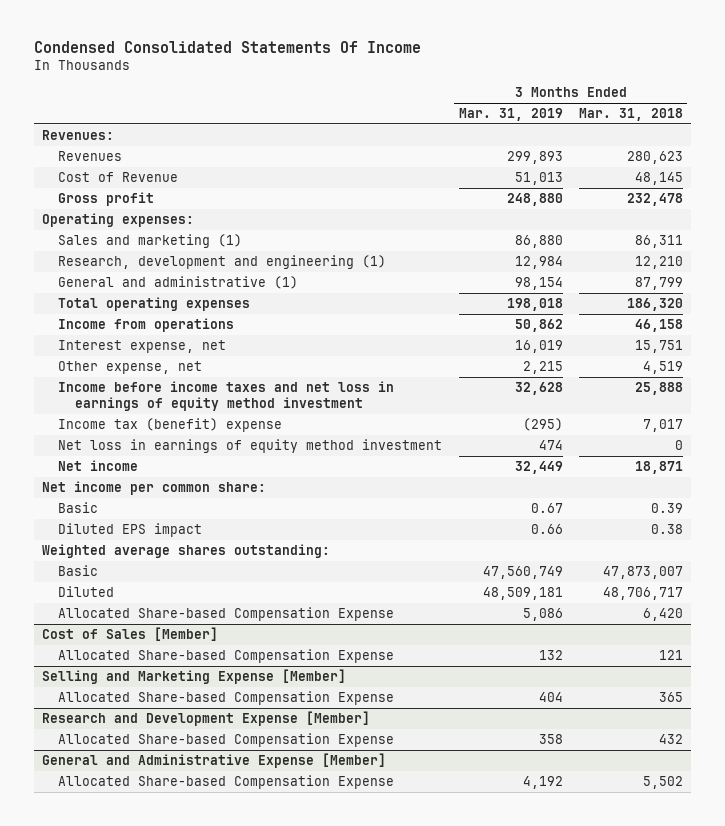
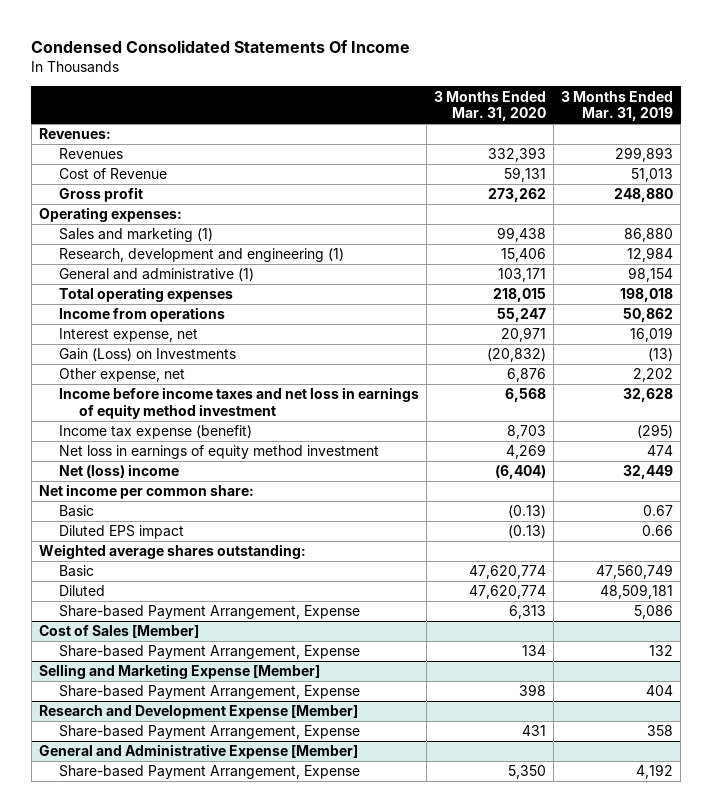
[578,107,683,121] Mar. 31, 2018 -> none
none -> [434,90,547,122] 3 Months Ended Mar. 31, 2020
none -> [58,348,236,362] Gain (Loss) on Investments
[522,360,563,374] 2,215 -> [633,368,674,383] 2,202
[58,417,283,432] Income tax (benefit) expense -> [58,425,252,440] Income tax expense (benefit)
[58,459,139,471] Net income -> [58,464,179,479] Net (loss) income
[58,606,395,621] Allocated Share-based Compensation Expense -> [58,605,360,620] Share-based Payment Arrangement, Expense
[58,648,395,663] Allocated Share-based Compensation Expense -> [58,645,360,660] Share-based Payment Arrangement, Expense
[58,690,395,705] Allocated Share-based Compensation Expense -> [58,685,360,700] Share-based Payment Arrangement, Expense
[58,732,395,747] Allocated Share-based Compensation Expense -> [58,725,360,740] Share-based Payment Arrangement, Expense
[58,774,395,789] Allocated Share-based Compensation Expense -> [58,765,360,780] Share-based Payment Arrangement, Expense

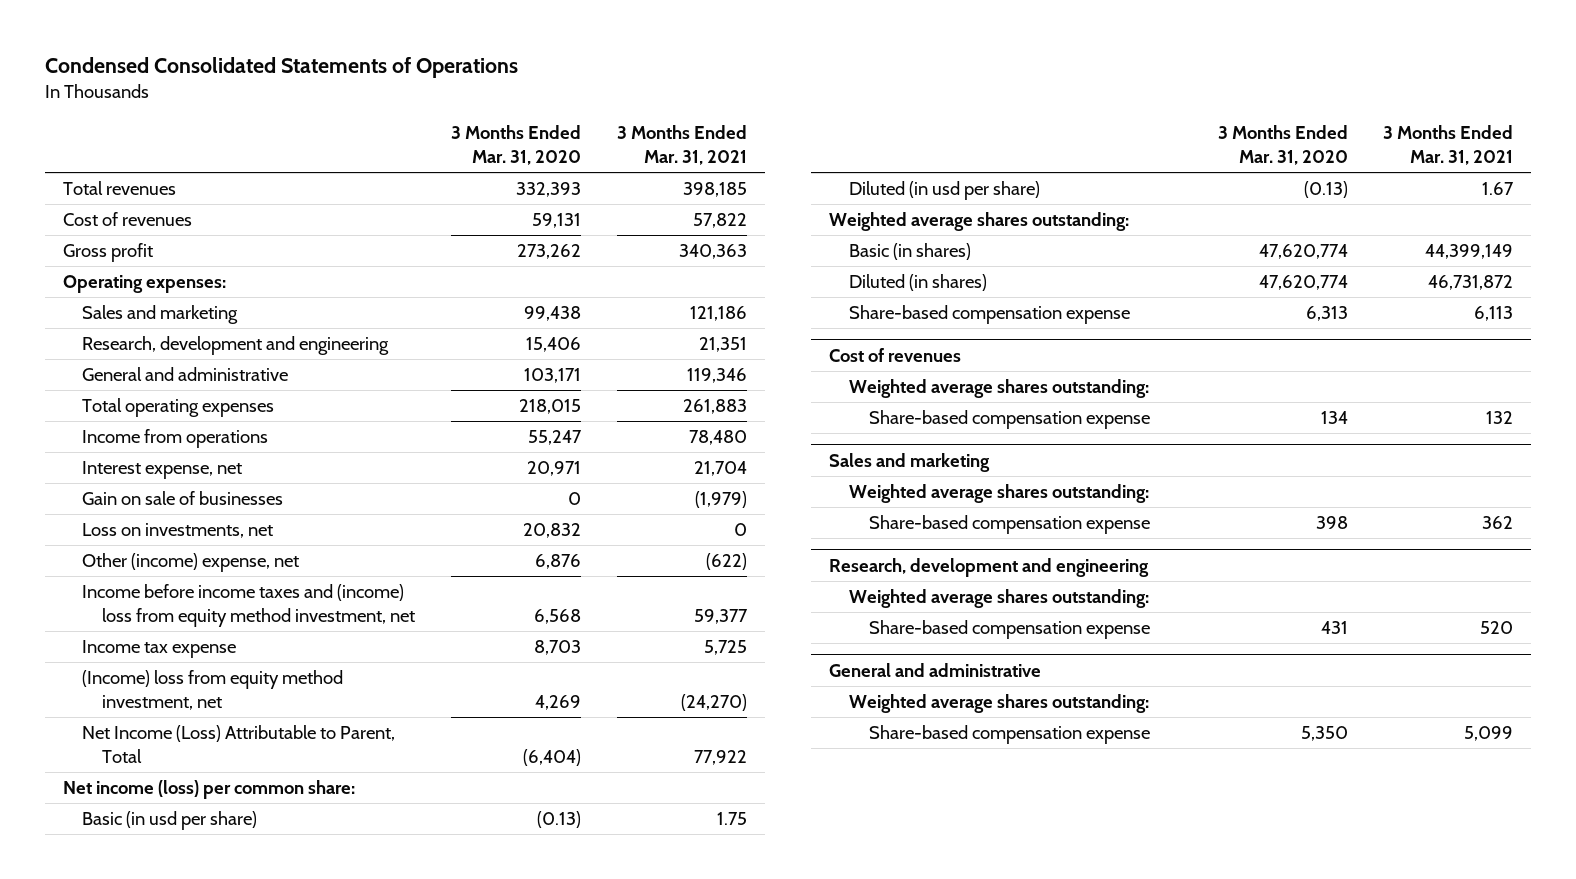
[31,40,411,54] Condensed Consolidated Statements Of Income -> [44,57,518,79] Condensed Consolidated Statements of Operations
[561,90,674,122] 3 Months Ended Mar. 31, 2019 -> none
none -> [616,125,747,166] 3 Months Ended Mar. 31, 2021
[38,128,111,140] Revenues: -> none
[58,148,123,160] Revenues -> [62,181,176,196] Total revenues
[58,168,167,180] Cost of Revenue -> [62,212,192,227] Cost of revenues
[58,228,213,243] Sales and marketing (1) -> [82,305,239,325] Sales and marketing
[58,248,344,263] Research, development and engineering (1) -> [82,336,390,356] Research, development and engineering
[58,268,254,282] General and administrative (1) -> [82,367,289,382] General and administrative
none -> [82,491,284,506] Gain on sale of businesses
[58,348,236,362] Gain (Loss) on Investments -> [82,523,274,539] Loss on investments, net
[487,348,547,363] (20,832) -> [523,523,582,539] 20,832
[58,368,185,383] Other expense, net -> [82,553,300,573] Other (income) expense, net
[58,387,419,419] Income before income taxes and net loss in earnings of equity method investment -> [82,584,416,628] Income before income taxes and (income) loss from equity method investment, net
[58,425,252,440] Income tax expense (benefit) -> [82,640,237,659] Income tax expense
[58,445,379,460] Net loss in earnings of equity method investment -> [82,670,344,711] (Income) loss from equity method investment, net
[58,464,179,479] Net (loss) income -> [82,725,396,764] Net Income (Loss) Attributable to Parent, Total
[38,484,254,500] Net income per common share: -> [62,780,355,800] Net income (loss) per common share:
[58,505,94,518] Basic -> [82,811,258,831] Basic (in usd per share)
[58,525,184,540] Diluted EPS impact -> [848,181,1040,201] Diluted (in usd per share)
[58,565,94,578] Basic -> [848,243,971,261] Basic (in shares)
[58,585,105,597] Diluted -> [848,274,987,292] Diluted (in shares)
[58,605,360,620] Share-based Payment Arrangement, Expense -> [848,305,1130,325] Share-based compensation expense
[38,625,199,639] Cost of Sales [Member] -> [829,348,962,363] Cost of revenues
none -> [848,379,1149,399] Weighted average shares outstanding:
[58,645,360,660] Share-based Payment Arrangement, Expense -> [868,410,1150,430] Share-based compensation expense
[38,664,320,680] Selling and Marketing Expense [Member] -> [829,453,991,473] Sales and marketing
none -> [848,484,1149,504] Weighted average shares outstanding:
[58,685,360,700] Share-based Payment Arrangement, Expense -> [868,515,1150,535] Share-based compensation expense
[38,705,358,720] Research and Development Expense [Member] -> [829,558,1150,578] Research, development and engineering
none -> [848,589,1149,609] Weighted average shares outstanding:
[58,725,360,740] Share-based Payment Arrangement, Expense -> [868,620,1150,640] Share-based compensation expense
[38,744,358,760] General and Administrative Expense [Member] -> [829,663,1042,678] General and administrative
none -> [848,694,1149,714] Weighted average shares outstanding:
[58,765,360,780] Share-based Payment Arrangement, Expense -> [868,725,1150,745] Share-based compensation expense

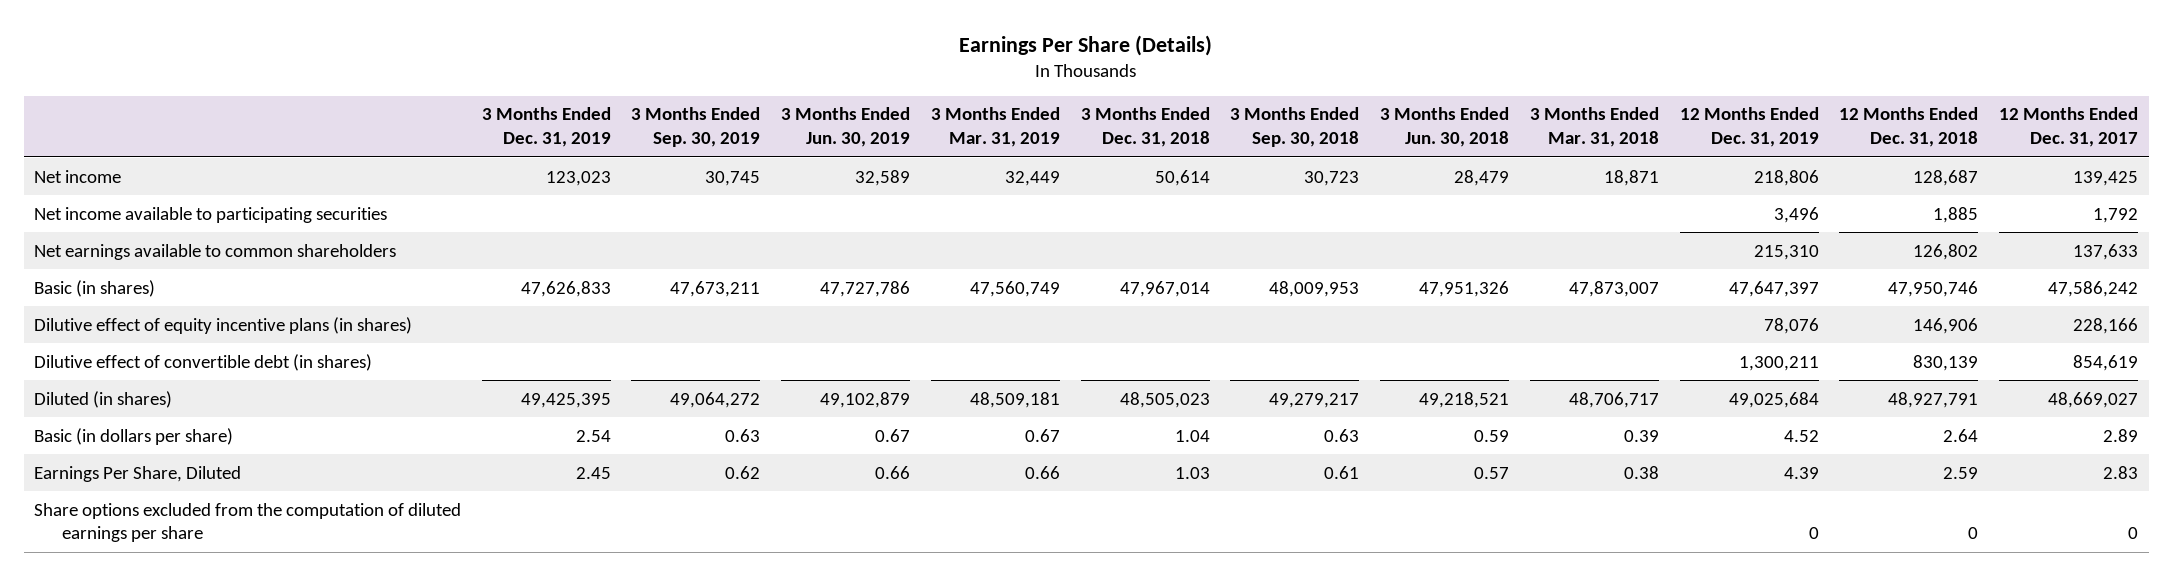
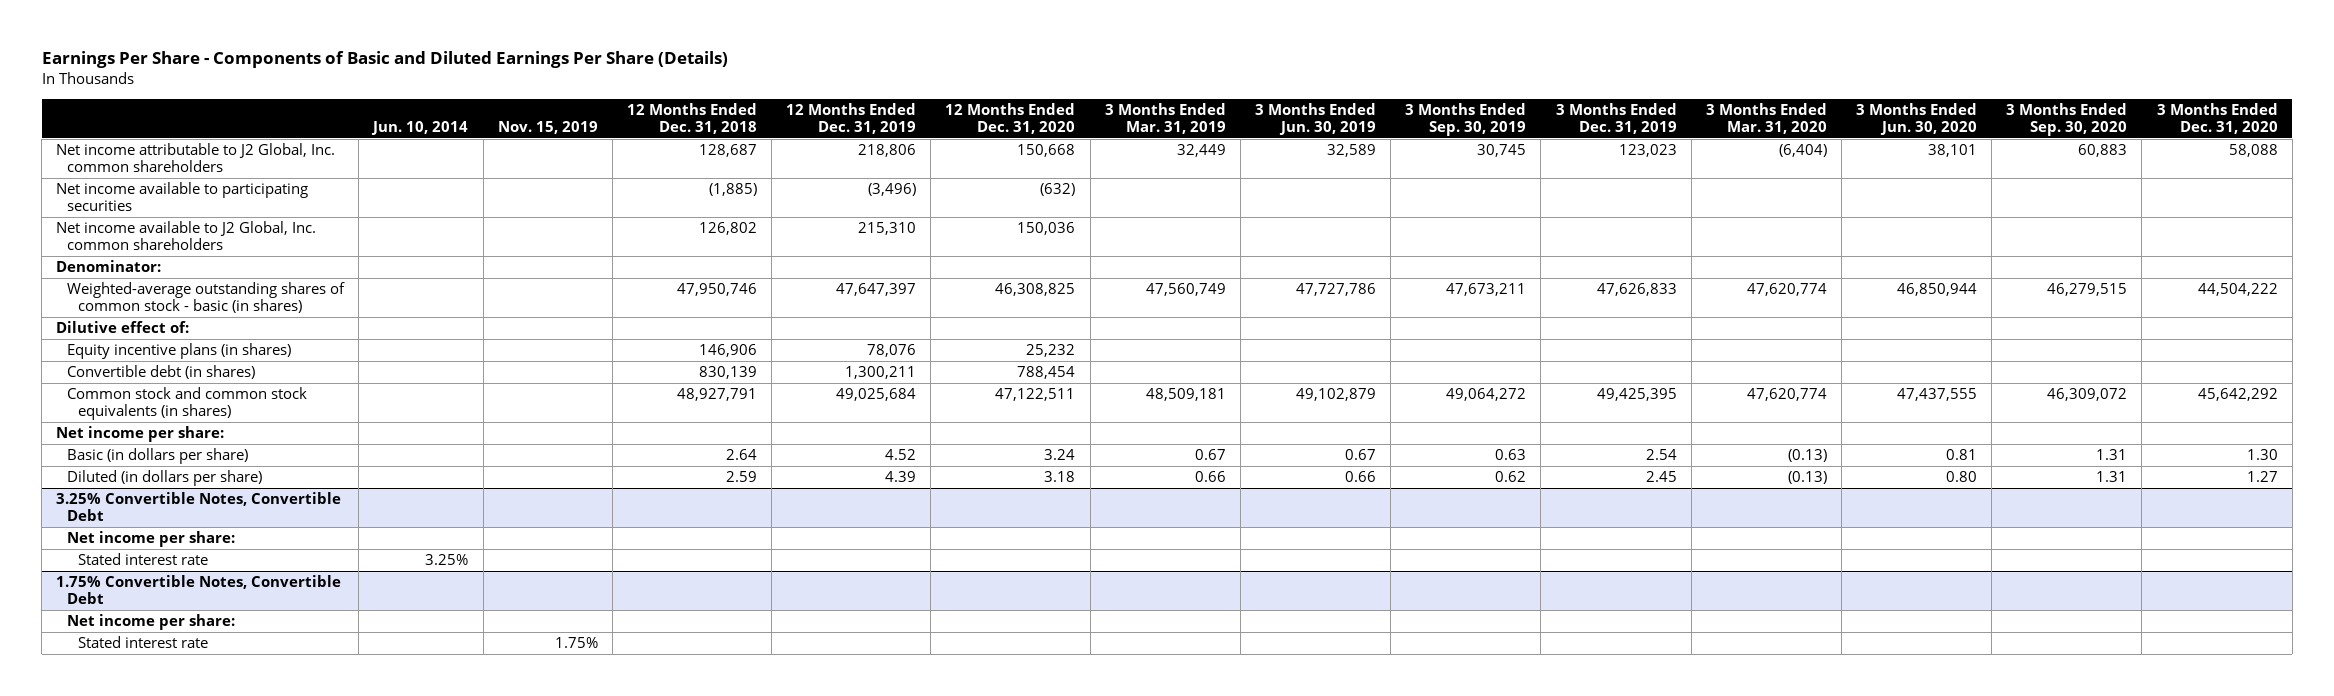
[959,35,1213,57] Earnings Per Share (Details) -> [41,51,728,69] Earnings Per Share - Components of Basic and Diluted Earnings Per Share (Details)
[1080,107,1210,148] 3 Months Ended Dec. 31, 2018 -> none
[1230,107,1360,148] 3 Months Ended Sep. 30, 2018 -> none
[1380,107,1510,148] 3 Months Ended Jun. 30, 2018 -> none
[1529,107,1659,148] 3 Months Ended Mar. 31, 2018 -> none
[1999,107,2139,148] 12 Months Ended Dec. 31, 2017 -> none
none -> [371,120,469,135] Jun. 10, 2014
none -> [497,120,598,134] Nov. 15, 2019
none -> [945,102,1076,134] 12 Months Ended Dec. 31, 2020
none -> [1705,102,1827,134] 3 Months Ended Mar. 31, 2020
none -> [1856,102,1978,135] 3 Months Ended Jun. 30, 2020
none -> [2006,102,2128,136] 3 Months Ended Sep. 30, 2020
none -> [2156,102,2278,134] 3 Months Ended Dec. 31, 2020
[34,169,122,183] Net income -> [56,143,336,173] Net income attributable to J2 Global, Inc. common shareholders
[1773,206,1819,223] 3,496 -> [868,183,917,197] (3,496)
[1933,206,1979,223] 1,885 -> [708,183,757,197] (1,885)
[34,243,397,260] Net earnings available to common shareholders -> [56,221,317,251] Net income available to J2 Global, Inc. common shareholders
none -> [56,260,162,273] Denominator:
[34,279,156,297] Basic (in shares) -> [67,282,346,314] Weighted-average outstanding shares of common stock - basic (in shares)
none -> [56,321,190,334] Dilutive effect of:
[34,316,413,334] Dilutive effect of equity incentive plans (in shares) -> [67,343,292,360] Equity incentive plans (in shares)
[34,353,373,371] Dilutive effect of convertible debt (in shares) -> [67,365,256,380] Convertible debt (in shares)
[34,390,173,408] Diluted (in shares) -> [67,387,308,421] Common stock and common stock equivalents (in shares)
none -> [56,426,225,443] Net income per share:
[34,502,462,543] Share options excluded from the computation of diluted earnings per share -> none
[34,465,242,482] Earnings Per Share, Diluted -> [67,470,263,487] Diluted (in dollars per share)
none -> [56,492,342,522] 3.25% Convertible Notes, Convertible Debt
none -> [67,531,236,548] Net income per share:
none -> [77,553,208,566] Stated interest rate
none -> [56,575,342,605] 1.75% Convertible Notes, Convertible Debt
none -> [67,614,236,631] Net income per share:
none -> [77,636,208,649] Stated interest rate

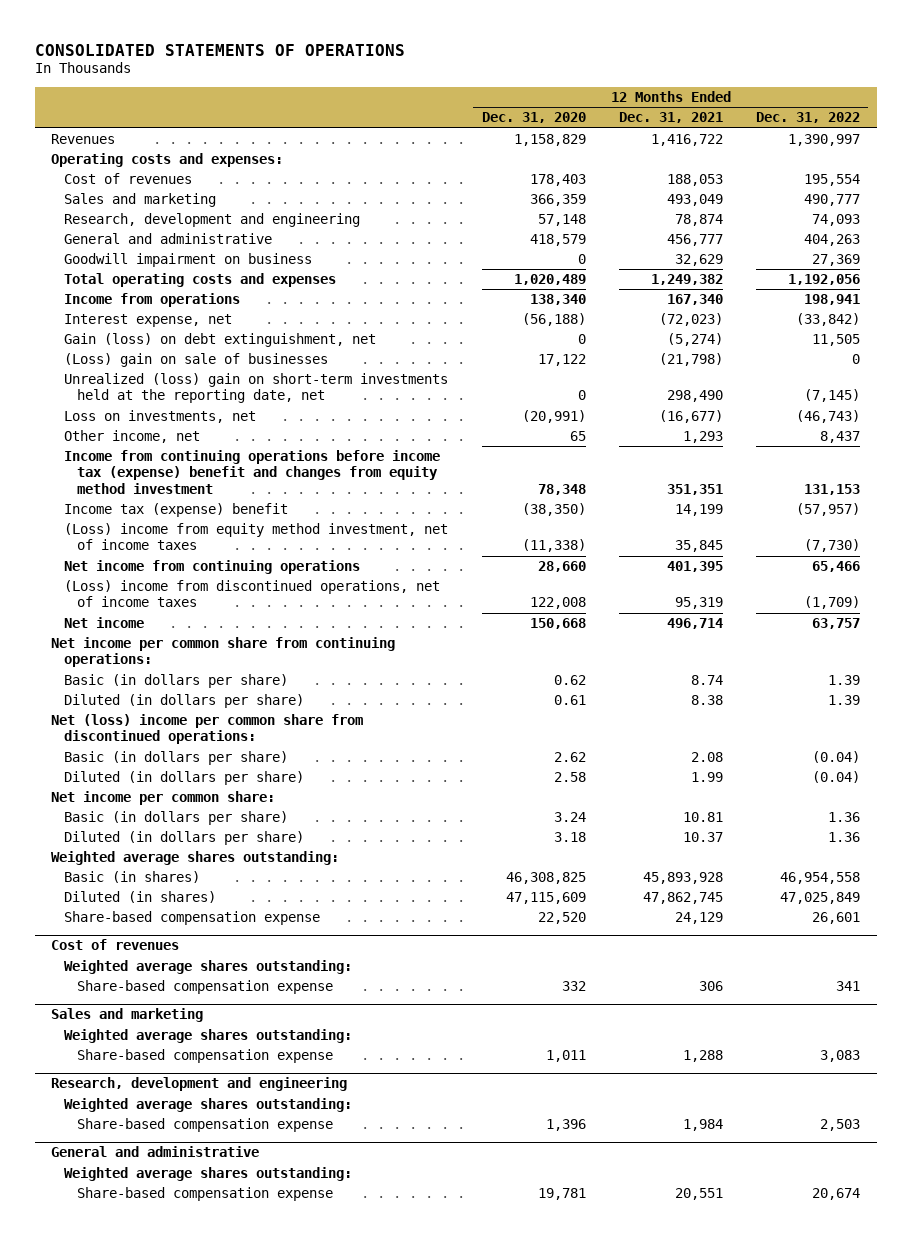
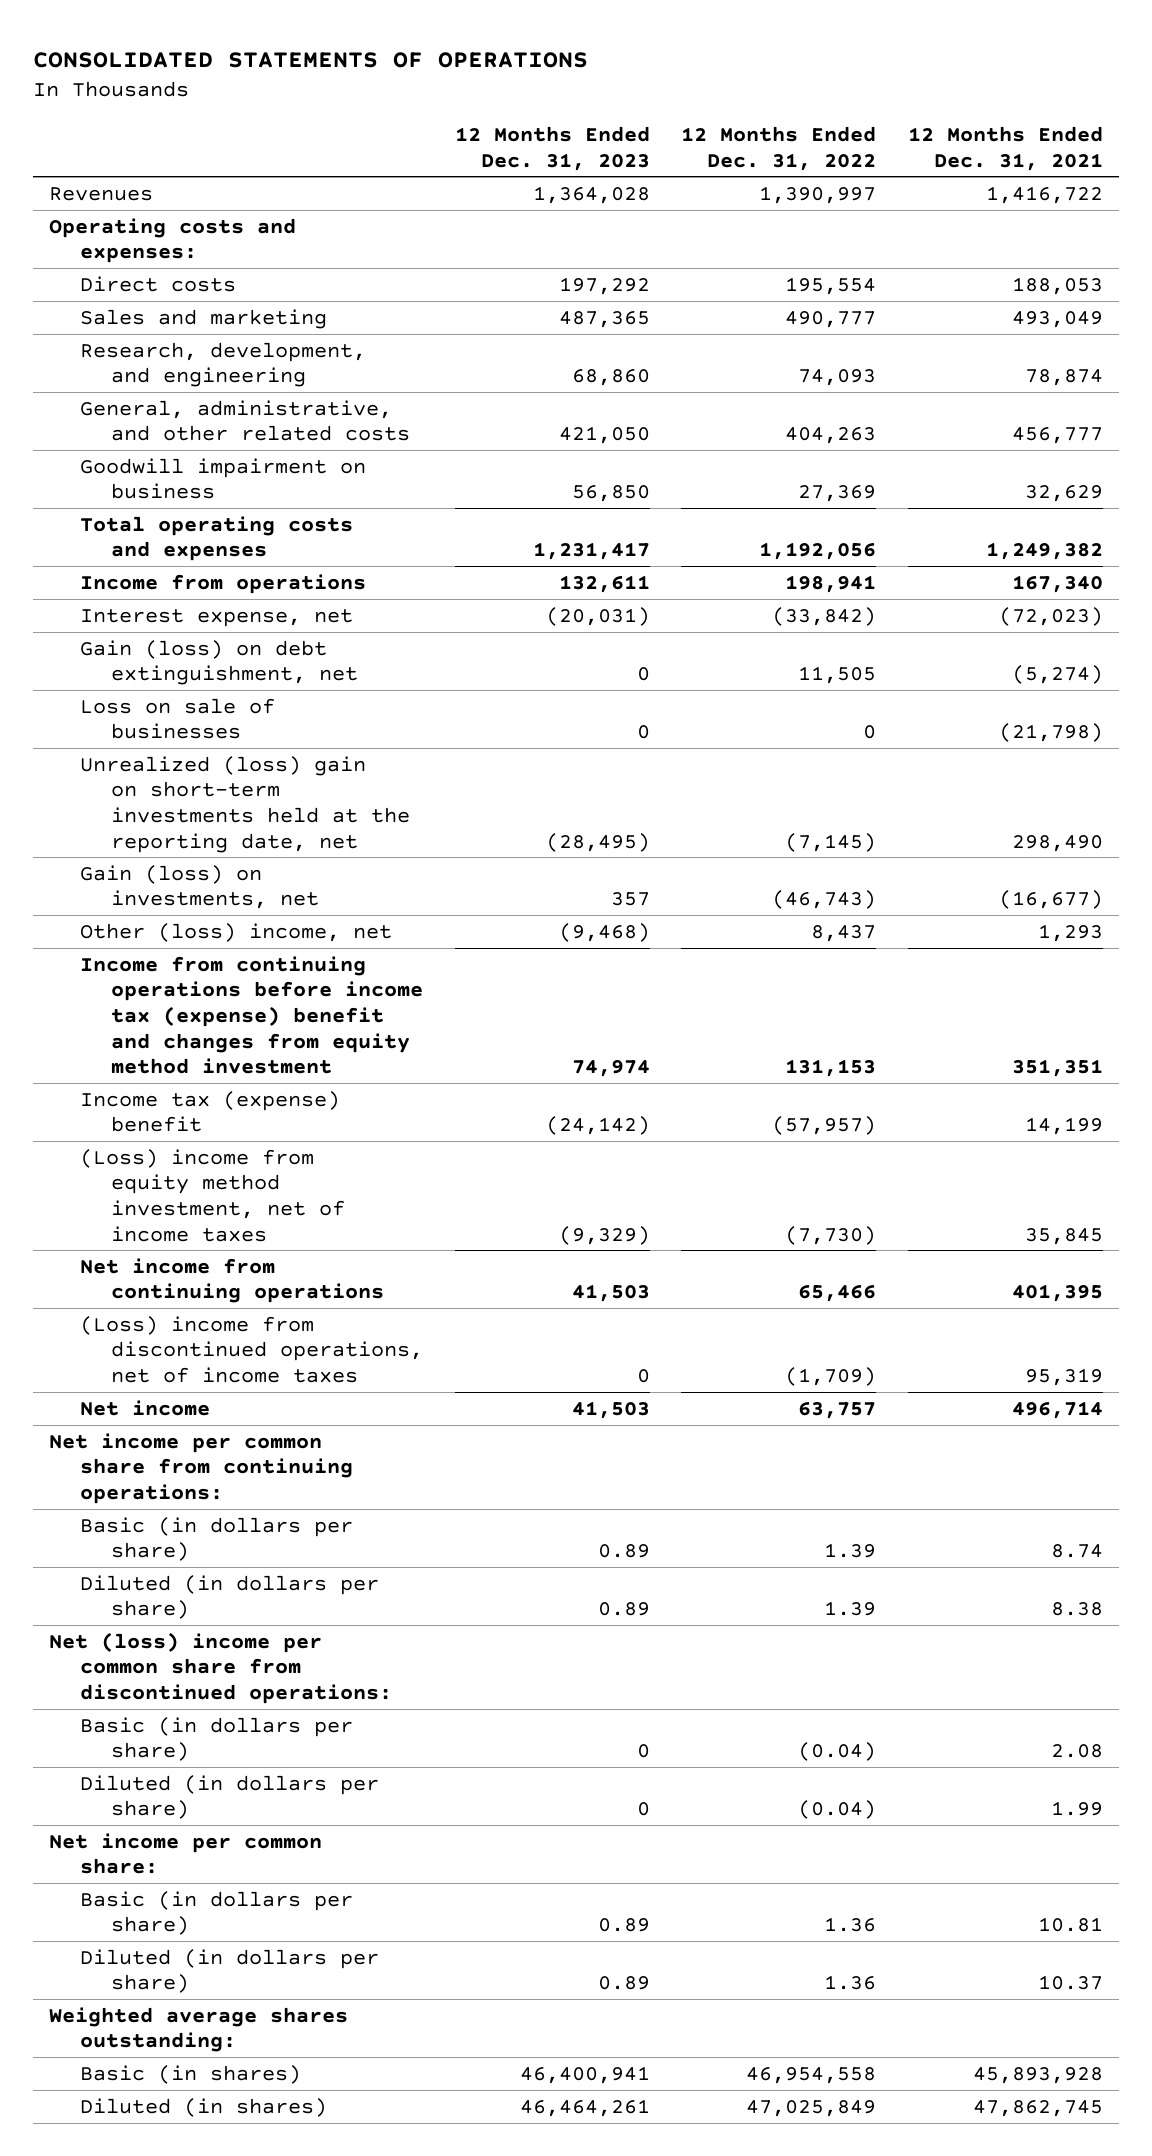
[481,112,586,124] Dec. 31, 2020 -> none
none -> [454,125,650,171] 12 Months Ended Dec. 31, 2023
[64,173,193,185] Cost of revenues -> [79,275,236,292] Direct costs
[64,213,361,228] Research, development and engineering -> [79,341,366,388] Research, development, and engineering
[64,233,273,245] General and administrative -> [79,399,410,442] General, administrative, and other related costs
[64,353,329,368] (Loss) gain on sale of businesses -> [79,697,275,740] Loss on sale of businesses
[64,410,257,424] Loss on investments, net -> [79,864,319,910] Gain (loss) on investments, net
[64,430,201,444] Other income, net -> [79,922,392,942] Other (loss) income, net
[64,911,321,926] Share-based compensation expense -> none
[51,939,180,951] Cost of revenues -> none
[64,960,353,975] Weighted average shares outstanding: -> none
[77,980,334,995] Share-based compensation expense -> none
[51,1008,204,1023] Sales and marketing -> none
[64,1029,353,1044] Weighted average shares outstanding: -> none
[77,1049,334,1064] Share-based compensation expense -> none
[51,1077,348,1092] Research, development and engineering -> none
[64,1098,353,1113] Weighted average shares outstanding: -> none
[77,1118,334,1133] Share-based compensation expense -> none
[51,1146,260,1158] General and administrative -> none
[64,1167,353,1182] Weighted average shares outstanding: -> none
[77,1187,334,1202] Share-based compensation expense -> none

